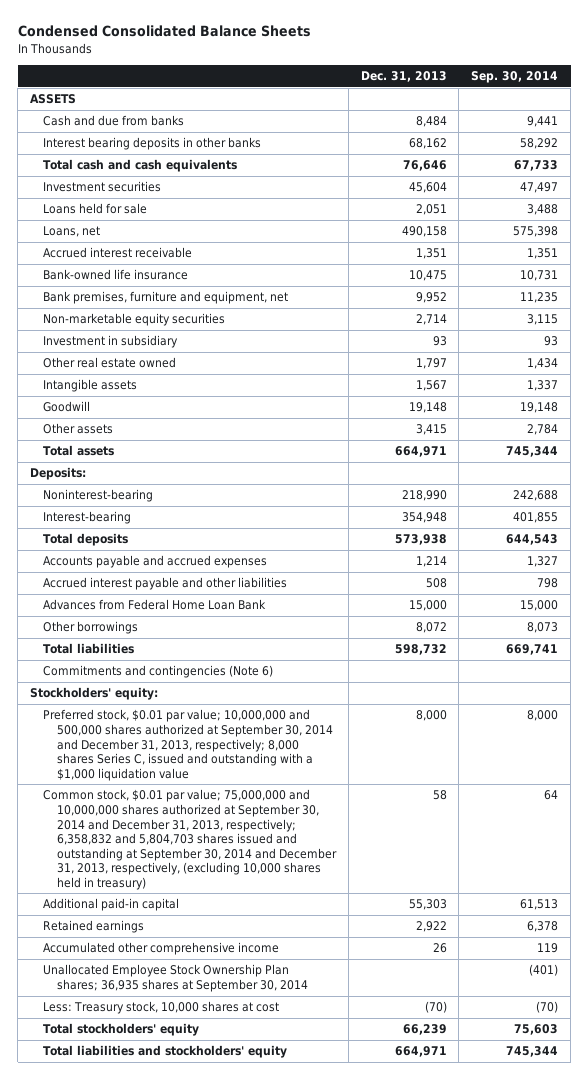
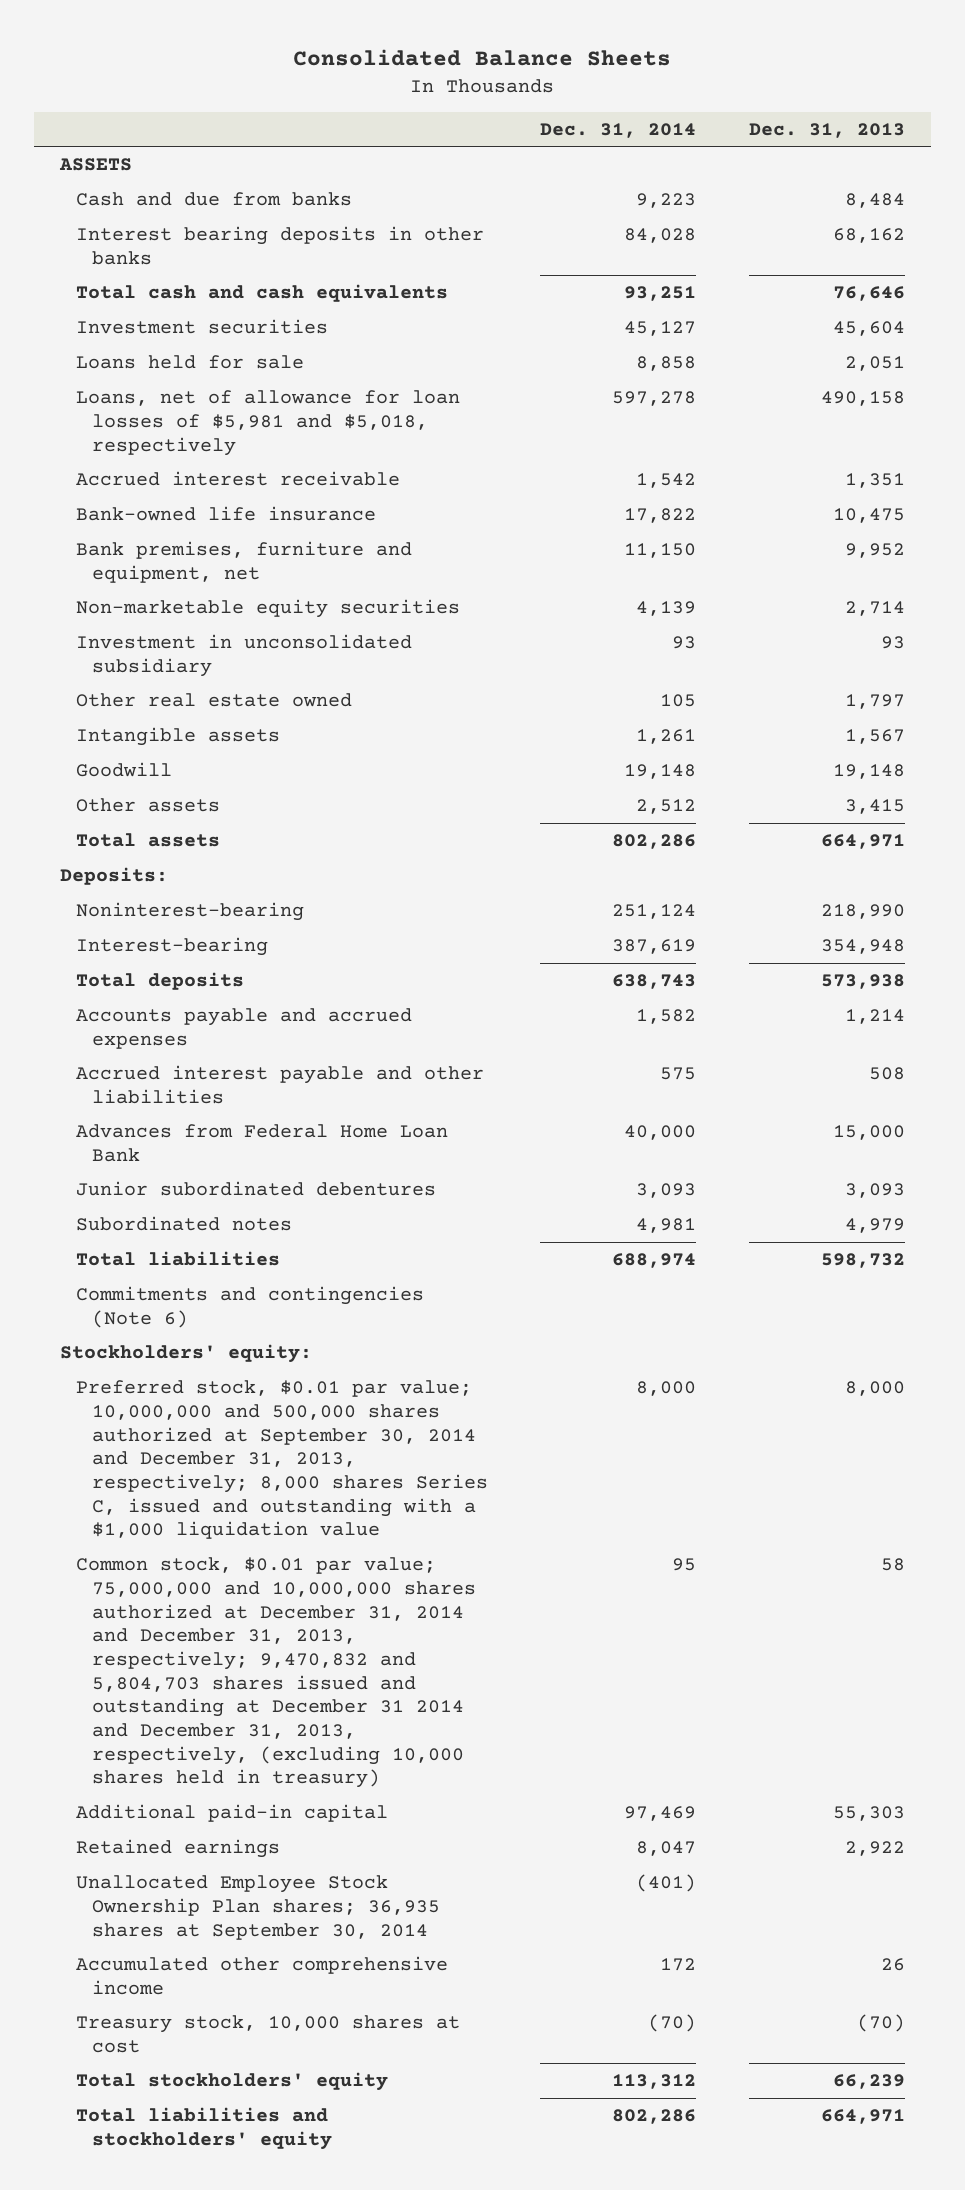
[17,25,311,38] Condensed Consolidated Balance Sheets -> [293,48,672,66] Consolidated Balance Sheets
[471,71,559,84] Sep. 30, 2014 -> none
none -> [540,122,697,138] Dec. 31, 2014
[43,226,101,238] Loans, net -> [75,390,460,456] Loans, net of allowance for loan losses of $5,981 and $5,018, respectively
[43,335,179,349] Investment in subsidiary -> [75,634,412,677] Investment in unconsolidated subsidiary
[43,621,139,635] Other borrowings -> none
none -> [75,1181,436,1197] Junior subordinated debentures
none -> [75,1216,292,1232] Subordinated notes
[43,789,337,890] Common stock, $0.01 par value; 75,000,000 and 10,000,000 shares authorized at September 30, 2014 and December 31, 2013, respectively; 6,358,832 and 5,804,703 shares issued and outstanding at September 30, 2014 and December 31, 2013, respectively, (excluding 10,000 shares held in treasury) -> [75,1557,476,1789] Common stock, $0.01 par value; 75,000,000 and 10,000,000 shares authorized at December 31, 2014 and December 31, 2013, respectively; 9,470,832 and 5,804,703 shares issued and outstanding at December 31 2014 and December 31, 2013, respectively, (excluding 10,000 shares held in treasury)
[43,942,280,956] Accumulated other comprehensive income -> [75,1956,448,1995] Accumulated other comprehensive income
[43,1001,280,1015] Less: Treasury stock, 10,000 shares at cost -> [75,2015,460,2053] Treasury stock, 10,000 shares at cost

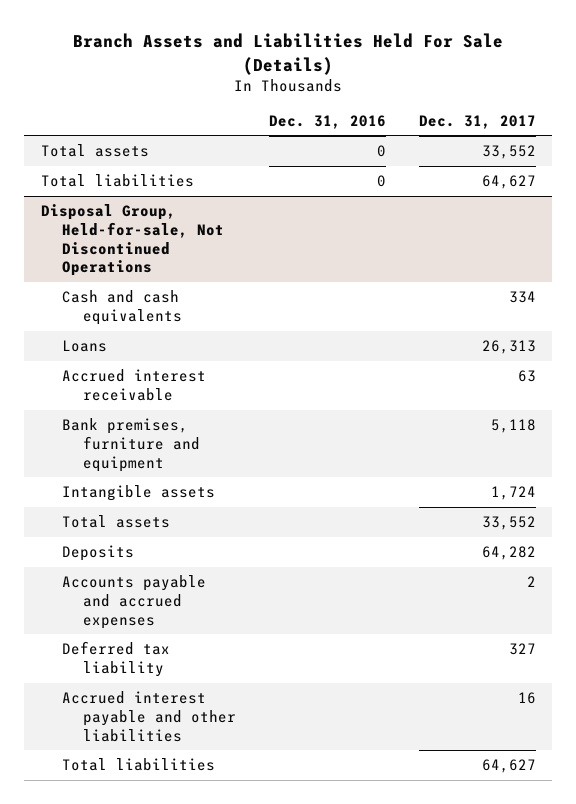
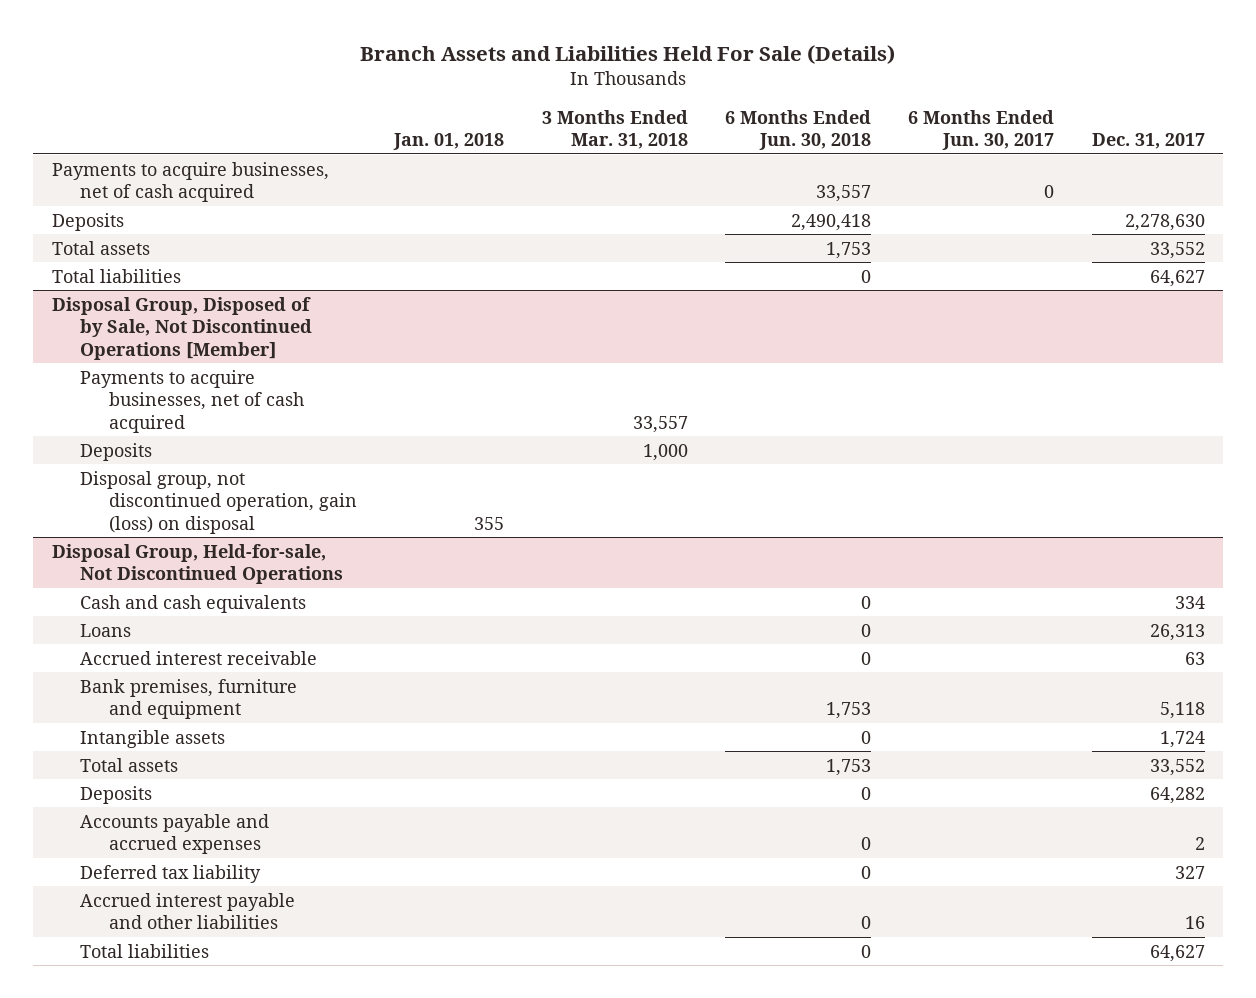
[268,114,386,129] Dec. 31, 2016 -> none
none -> [393,133,505,151] Jan. 01, 2018
none -> [541,109,688,150] 3 Months Ended Mar. 31, 2018
none -> [724,109,871,151] 6 Months Ended Jun. 30, 2018
none -> [908,109,1055,151] 6 Months Ended Jun. 30, 2017
none -> [51,161,329,203] Payments to acquire businesses, net of cash acquired
none -> [51,212,124,231] Deposits
none -> [51,296,313,360] Disposal Group, Disposed of by Sale, Not Discontinued Operations [Member]
none -> [80,369,304,433] Payments to acquire businesses, net of cash acquired
none -> [80,442,153,461] Deposits
none -> [80,470,357,534] Disposal group, not discontinued operation, gain (loss) on disposal

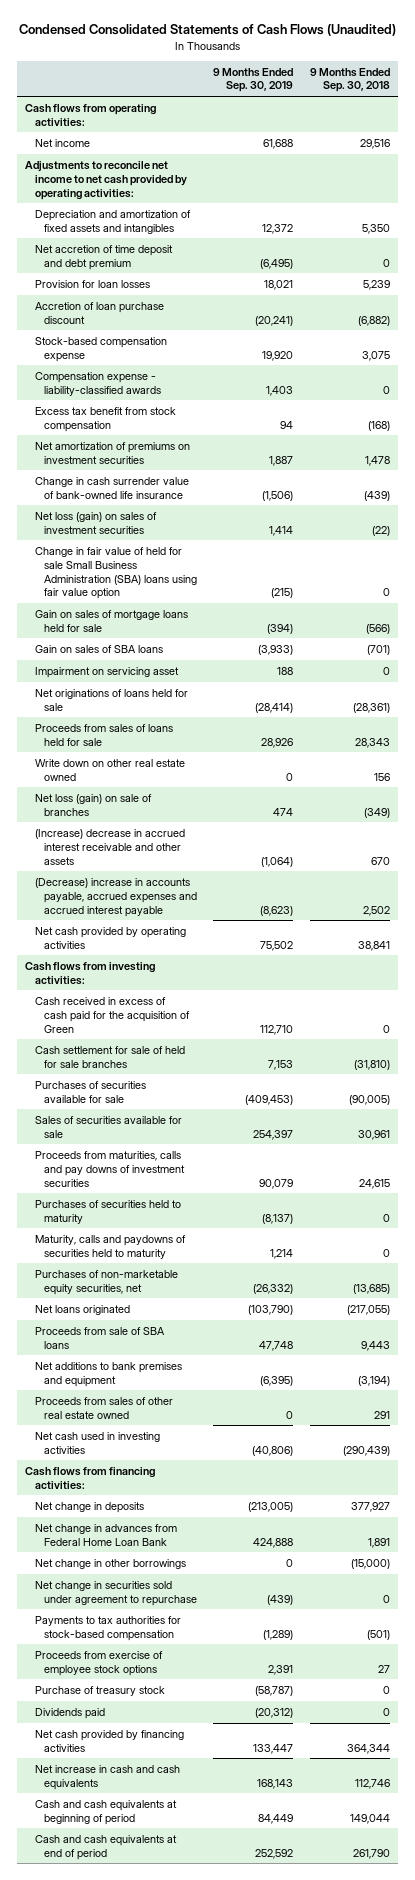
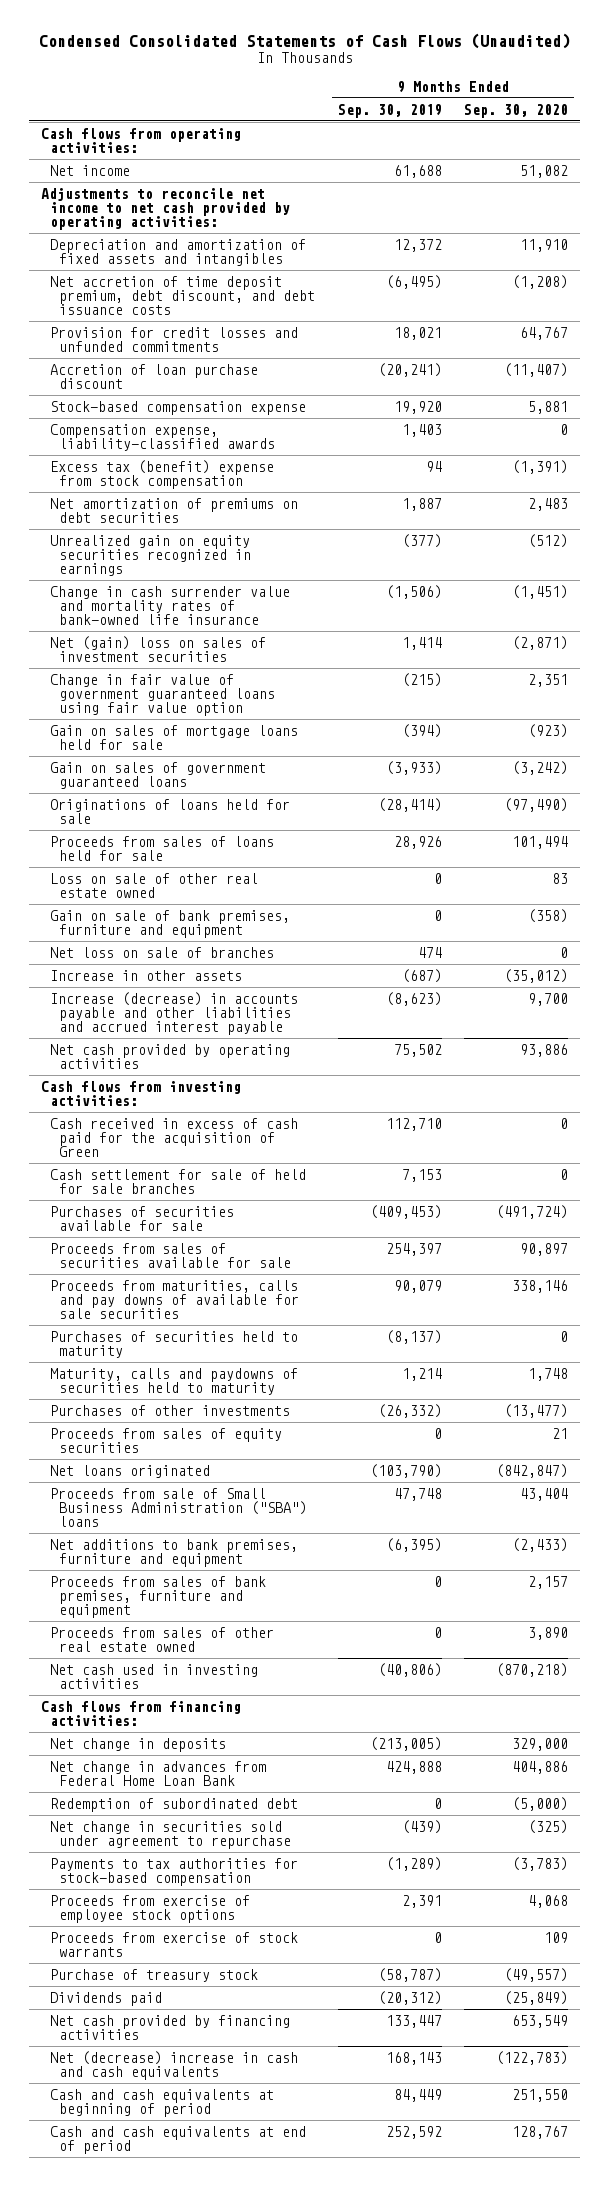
[309,67,390,93] 9 Months Ended Sep. 30, 2018 -> none
none -> [464,103,569,118] Sep. 30, 2020
[34,244,173,270] Net accretion of time deposit and debt premium -> [49,275,316,316] Net accretion of time deposit premium, debt discount, and debt issuance costs
[34,279,150,288] Provision for loan losses -> [49,326,298,352] Provision for credit losses and unfunded commitments
[34,371,161,396] Compensation expense - liability-classified awards -> [49,423,276,451] Compensation expense, liability-classified awards
[34,406,176,432] Excess tax benefit from stock compensation -> [49,459,274,489] Excess tax (benefit) expense from stock compensation
[34,441,190,464] Net amortization of premiums on investment securities -> [49,497,298,523] Net amortization of premiums on debt securities
none -> [49,534,252,577] Unrealized gain on equity securities recognized in earnings
[34,476,189,499] Change in cash surrender value of bank-owned life insurance -> [49,585,290,626] Change in cash surrender value and mortality rates of bank-owned life insurance
[34,511,157,534] Net loss (gain) on sales of investment securities -> [49,635,266,662] Net (gain) loss on sales of investment securities
[34,546,197,600] Change in fair value of held for sale Small Business Administration (SBA) loans using fair value option -> [49,673,276,717] Change in fair value of government guaranteed loans using fair value option
[34,666,179,678] Impairment on servicing asset -> none
[34,644,163,653] Gain on sales of SBA loans -> [49,761,266,789] Gain on sales of government guaranteed loans
[34,688,188,711] Net originations of loans held for sale -> [49,798,290,824] Originations of loans held for sale
[34,758,185,781] Write down on other real estate owned -> [49,872,258,898] Loss on sale of other real estate owned
none -> [49,909,290,938] Gain on sale of bank premises, furniture and equipment
[34,793,152,816] Net loss (gain) on sale of branches -> [49,946,274,958] Net loss on sale of branches
[34,828,185,865] (Increase) decrease in accrued interest receivable and other assets -> [49,969,242,981] Increase in other assets
[261,856,294,867] (1,064) -> [401,968,442,983] (687)
[34,877,197,917] (Decrease) increase in accounts payable, accrued expenses and accrued interest payable -> [49,991,298,1036] Increase (decrease) in accounts payable and other liabilities and accrued interest payable
[34,1115,182,1138] Sales of securities available for sale -> [49,1242,292,1268] Proceeds from sales of securities available for sale
[34,1150,185,1187] Proceeds from maturities, calls and pay downs of investment securities -> [49,1279,300,1320] Proceeds from maturities, calls and pay downs of available for sale securities
[34,1269,178,1295] Purchases of non-marketable equity securities, net -> [49,1404,290,1416] Purchases of other investments
none -> [49,1427,282,1453] Proceeds from sales of equity securities
[34,1326,165,1349] Proceeds from sale of SBA loans -> [49,1487,308,1528] Proceeds from sale of Small Business Administration ("SBA") loans
[34,1361,182,1387] Net additions to bank premises and equipment -> [49,1538,298,1567] Net additions to bank premises, furniture and equipment
none -> [49,1575,266,1619] Proceeds from sales of bank premises, furniture and equipment
[34,1558,186,1569] Net change in other borrowings -> [49,1797,298,1812] Redemption of subordinated debt
none -> [49,1931,298,1957] Proceeds from exercise of stock warrants
[34,1764,180,1790] Net increase in cash and cash equivalents -> [49,2050,298,2080] Net (decrease) increase in cash and cash equivalents

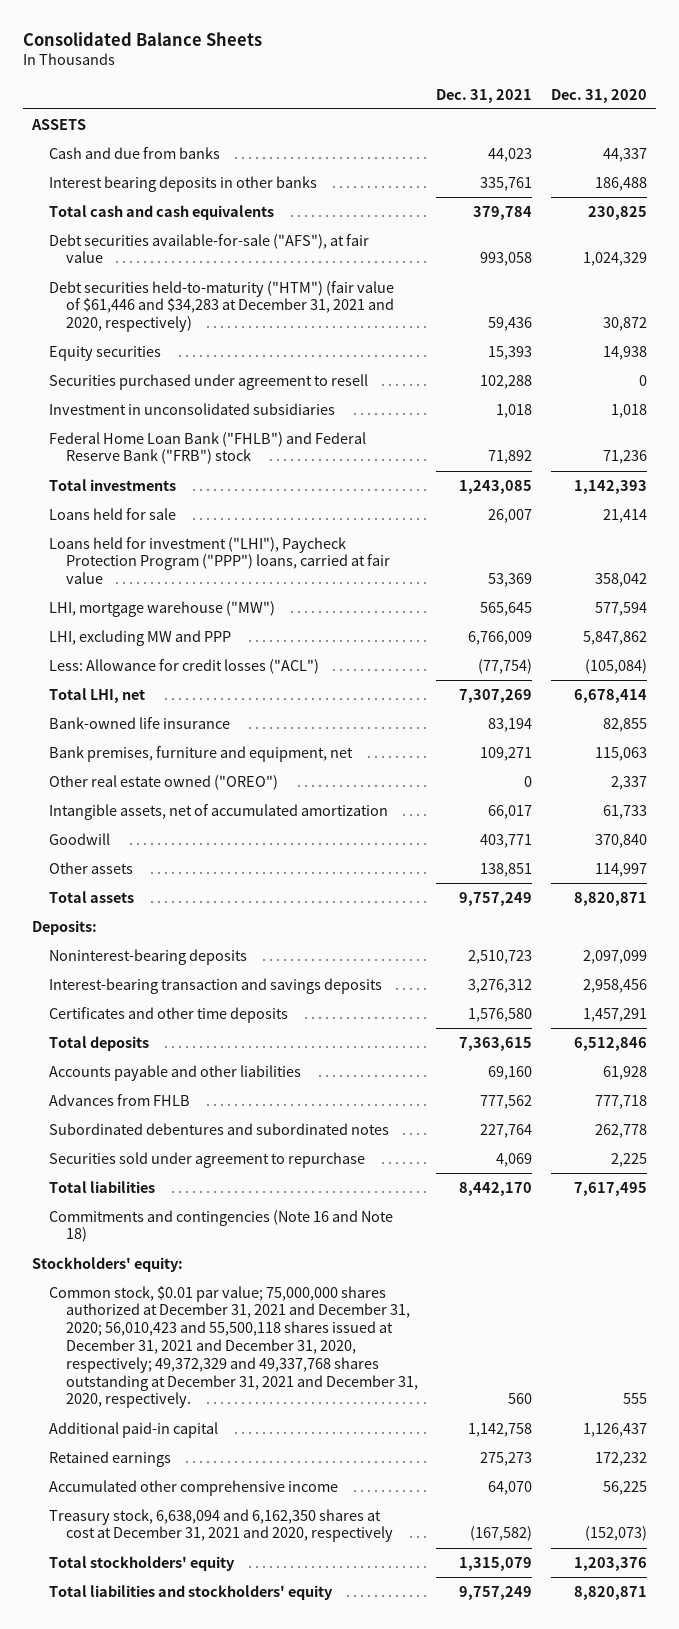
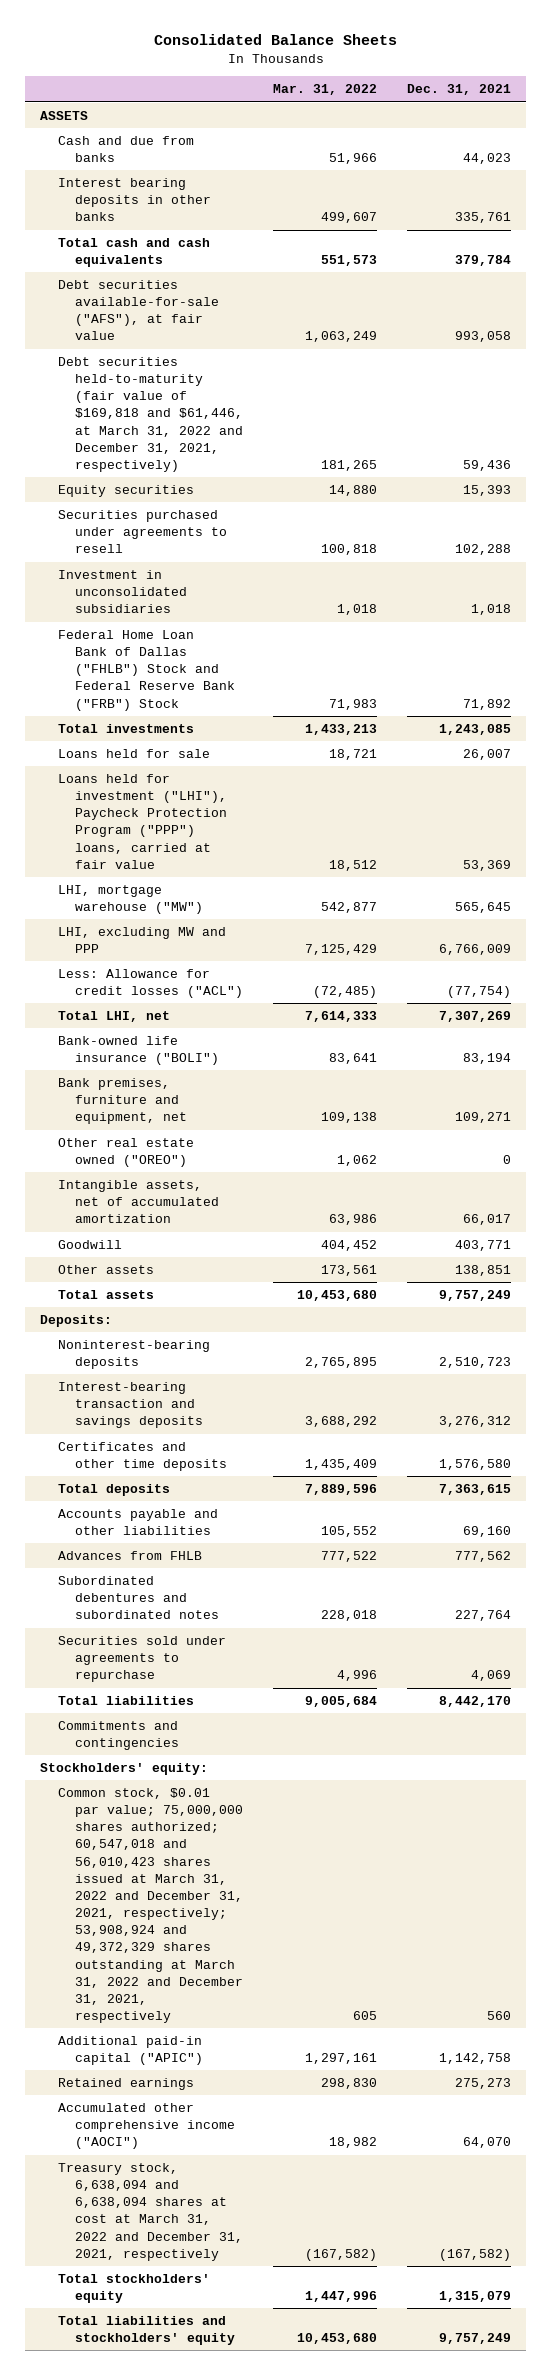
[550,88,647,103] Dec. 31, 2020 -> none
none -> [273,84,378,96] Mar. 31, 2022
[49,280,395,333] Debt securities held-to-maturity ("HTM") (fair value of $61,446 and $34,283 at December 31, 2021 and 2020, respectively) -> [57,356,244,472] Debt securities held-to-maturity (fair value of $169,818 and $61,446, at March 31, 2022 and December 31, 2021, respectively)
[49,373,369,390] Securities purchased under agreement to resell -> [57,509,228,554] Securities purchased under agreements to resell
[49,431,367,465] Federal Home Loan Bank ("FHLB") and Federal Reserve Bank ("FRB") stock -> [57,629,236,711] Federal Home Loan Bank of Dallas ("FHLB") Stock and Federal Reserve Bank ("FRB") Stock
[49,716,231,729] Bank-owned life insurance -> [57,1035,220,1066] Bank-owned life insurance ("BOLI")
[49,1151,366,1168] Securities sold under agreement to repurchase -> [57,1635,226,1683] Securities sold under agreements to repurchase
[49,1209,394,1243] Commitments and contingencies (Note 16 and Note 18) -> [57,1720,180,1751] Commitments and contingencies
[49,1285,419,1409] Common stock, $0.01 par value; 75,000,000 shares authorized at December 31, 2021 and December 31, 2020; 56,010,423 and 55,500,118 shares issued at December 31, 2021 and December 31, 2020, respectively; 49,372,329 and 49,337,768 shares outstanding at December 31, 2021 and December 31, 2020, respectively. -> [57,1787,244,2024] Common stock, $0.01 par value; 75,000,000 shares authorized; 60,547,018 and 56,010,423 shares issued at March 31, 2022 and December 31, 2021, respectively; 53,908,924 and 49,372,329 shares outstanding at March 31, 2022 and December 31, 2021, respectively
[49,1421,219,1438] Additional paid-in capital -> [57,2035,204,2066] Additional paid-in capital ("APIC")
[49,1479,339,1496] Accumulated other comprehensive income -> [57,2102,236,2150] Accumulated other comprehensive income ("AOCI")
[49,1508,394,1543] Treasury stock, 6,638,094 and 6,162,350 shares at cost at December 31, 2021 and 2020, respectively -> [57,2162,244,2261] Treasury stock, 6,638,094 and 6,638,094 shares at cost at March 31, 2022 and December 31, 2021, respectively

